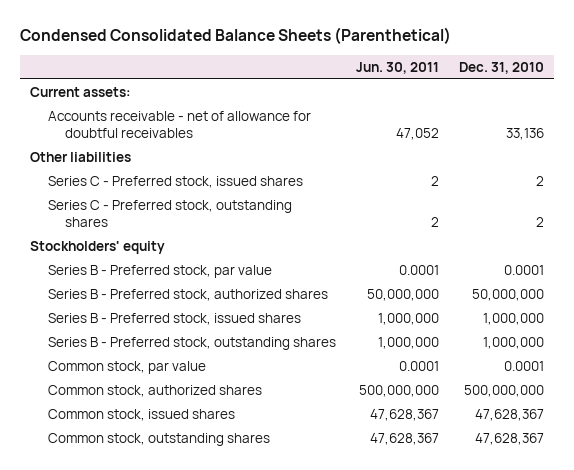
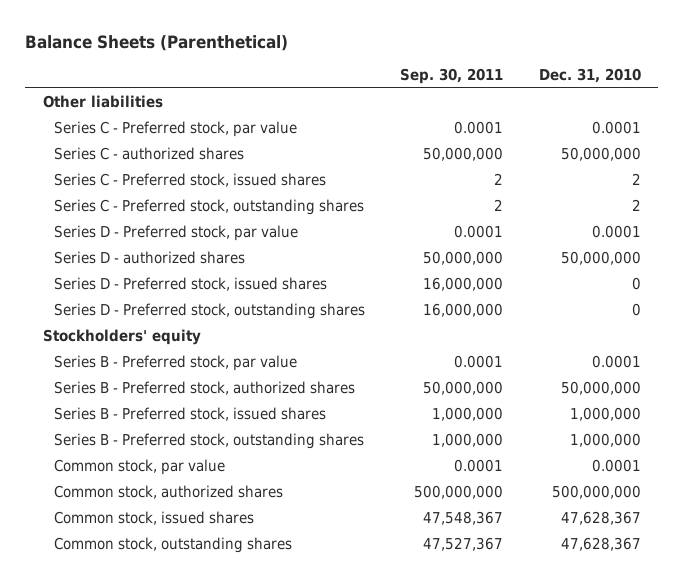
[20,27,452,45] Condensed Consolidated Balance Sheets (Parenthetical) -> [25,34,289,51] Balance Sheets (Parenthetical)
[355,61,439,74] Jun. 30, 2011 -> none
none -> [400,68,504,85] Sep. 30, 2011
[30,86,132,97] Current assets: -> none
[47,110,311,139] Accounts receivable - net of allowance for doubtful receivables -> none
none -> [53,121,297,138] Series C - Preferred stock, par value
none -> [53,147,244,161] Series C - authorized shares
none -> [53,225,298,242] Series D - Preferred stock, par value
none -> [53,251,245,265] Series D - authorized shares
none -> [53,277,327,292] Series D - Preferred stock, issued shares
none -> [53,303,365,320] Series D - Preferred stock, outstanding shares

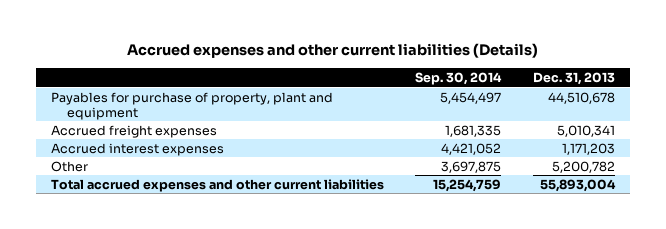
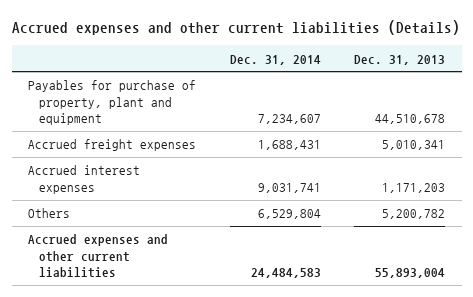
[415,71,503,85] Sep. 30, 2014 -> none
none -> [229,54,321,65] Dec. 31, 2014
[51,160,89,172] Other -> [28,208,71,219] Others
[51,178,385,192] Total accrued expenses and other current liabilities -> [28,234,169,279] Accrued expenses and other current liabilities

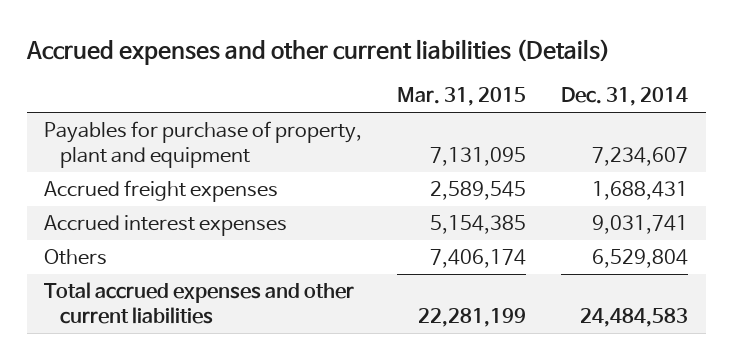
[354,54,446,65] Dec. 31, 2013 -> none
none -> [397,87,527,107] Mar. 31, 2015
[28,234,169,279] Accrued expenses and other current liabilities -> [44,282,355,324] Total accrued expenses and other current liabilities

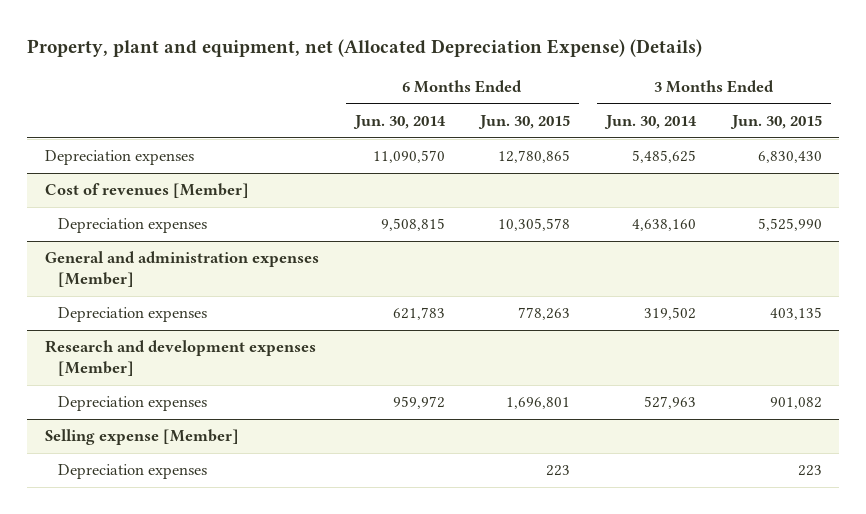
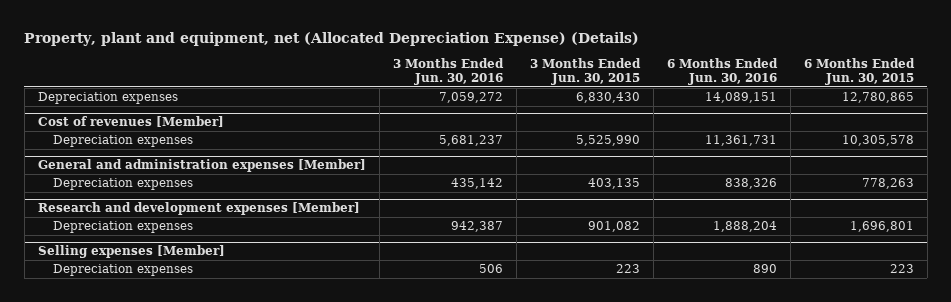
[352,115,446,130] Jun. 30, 2014 -> none
[603,115,697,130] Jun. 30, 2014 -> none
none -> [392,57,504,86] 3 Months Ended Jun. 30, 2016
none -> [666,57,778,86] 6 Months Ended Jun. 30, 2016
[44,429,239,446] Selling expense [Member] -> [37,245,225,259] Selling expenses [Member]

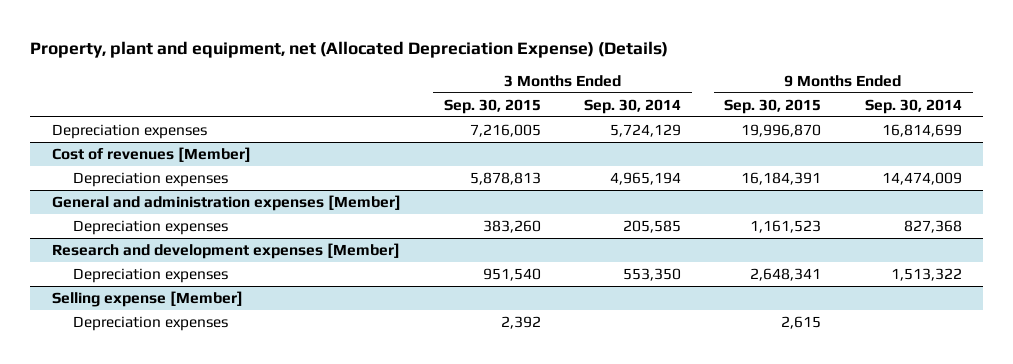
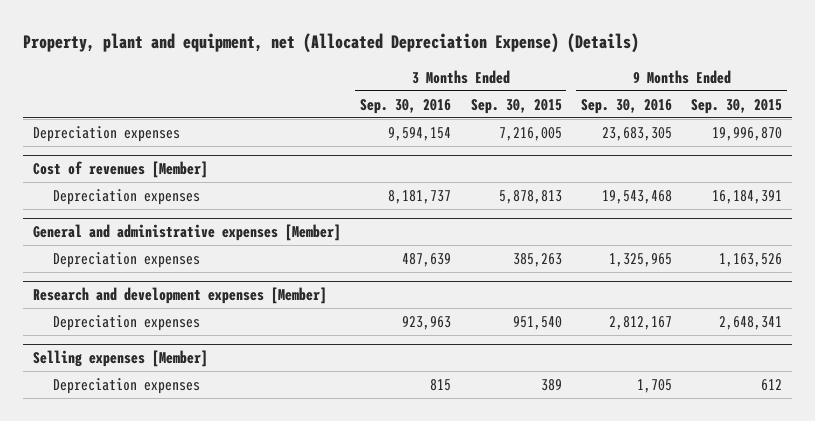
[584,98,682,114] Sep. 30, 2014 -> none
[864,98,962,114] Sep. 30, 2014 -> none
none -> [360,98,452,114] Sep. 30, 2016
none -> [580,98,672,114] Sep. 30, 2016
[51,194,401,211] General and administration expenses [Member] -> [32,224,341,242] General and administrative expenses [Member]
[482,219,541,233] 383,260 -> [512,253,562,268] 385,263
[750,219,822,233] 1,161,523 -> [719,253,783,268] 1,163,526
[51,290,243,307] Selling expense [Member] -> [32,350,208,368] Selling expenses [Member]
[500,315,541,329] 2,392 -> [540,379,562,392] 389
[781,315,822,329] 2,615 -> [761,379,783,392] 612

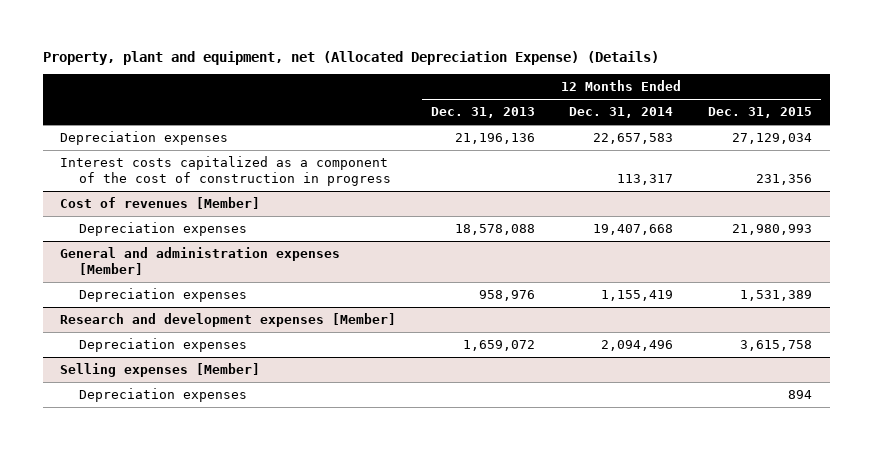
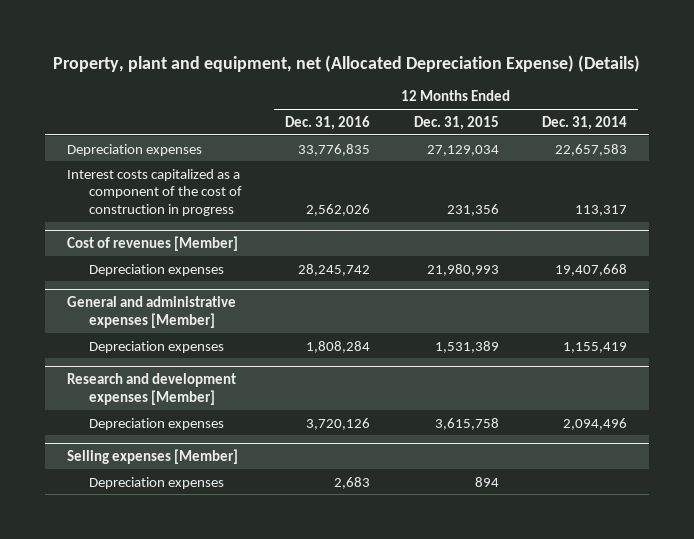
[430,107,535,119] Dec. 31, 2013 -> none
none -> [285,115,371,130] Dec. 31, 2016
[59,247,340,276] General and administration expenses [Member] -> [66,296,236,329] General and administrative expenses [Member]

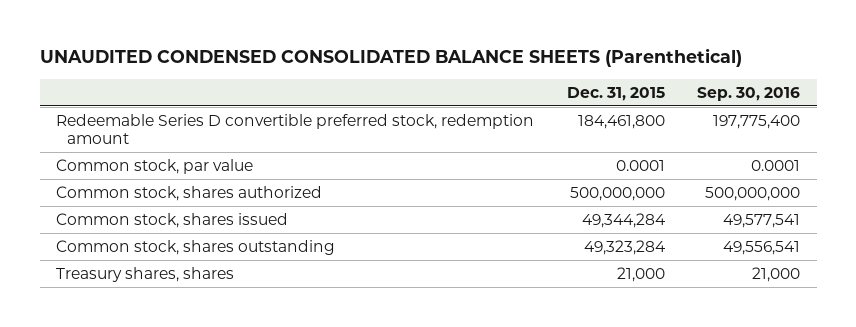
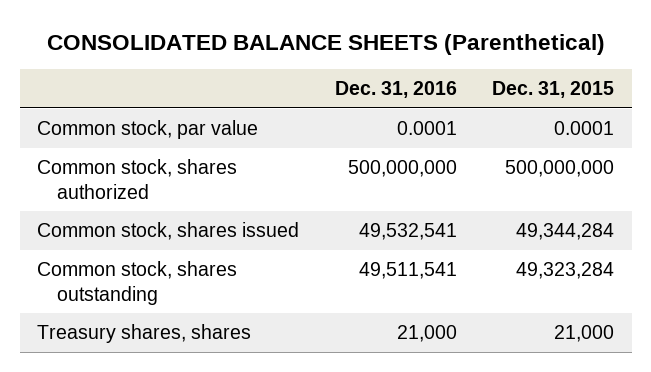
[39,48,742,68] UNAUDITED CONDENSED CONSOLIDATED BALANCE SHEETS (Parenthetical) -> [46,33,605,55] CONSOLIDATED BALANCE SHEETS (Parenthetical)
[697,86,801,101] Sep. 30, 2016 -> none
none -> [334,81,457,99] Dec. 31, 2016
[55,113,534,144] Redeemable Series D convertible preferred stock, redemption amount -> none

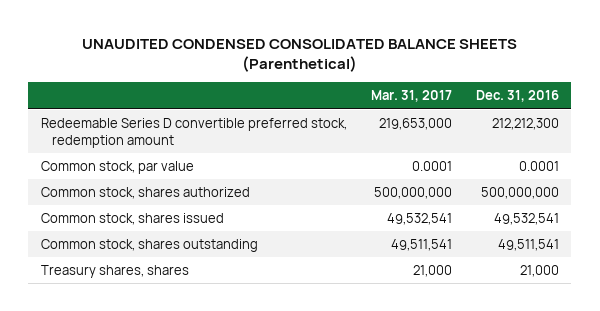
[46,33,605,55] CONSOLIDATED BALANCE SHEETS (Parenthetical) -> [81,38,517,73] UNAUDITED CONDENSED CONSOLIDATED BALANCE SHEETS (Parenthetical)
[491,81,614,99] Dec. 31, 2015 -> none
none -> [370,90,452,103] Mar. 31, 2017
none -> [40,117,347,149] Redeemable Series D convertible preferred stock, redemption amount

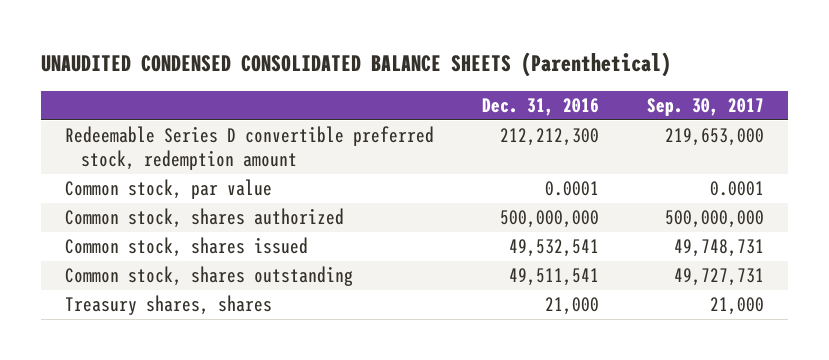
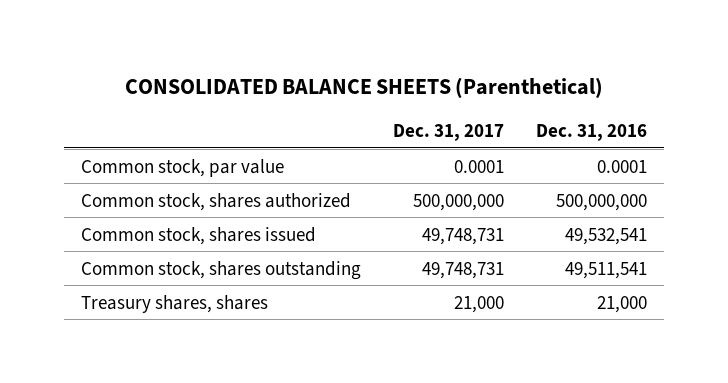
[41,52,672,78] UNAUDITED CONDENSED CONSOLIDATED BALANCE SHEETS (Parenthetical) -> [124,77,603,99] CONSOLIDATED BALANCE SHEETS (Parenthetical)
[647,98,765,117] Sep. 30, 2017 -> none
none -> [392,124,504,142] Dec. 31, 2017
[65,126,435,171] Redeemable Series D convertible preferred stock, redemption amount -> none

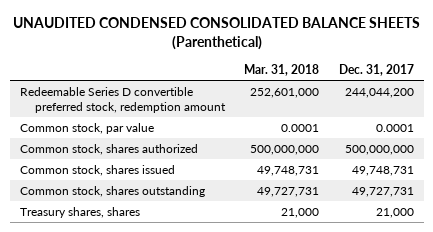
[124,77,603,99] CONSOLIDATED BALANCE SHEETS (Parenthetical) -> [12,17,420,51] UNAUDITED CONDENSED CONSOLIDATED BALANCE SHEETS (Parenthetical)
[536,124,648,142] Dec. 31, 2016 -> none
none -> [244,64,320,77] Mar. 31, 2018
none -> [19,86,226,114] Redeemable Series D convertible preferred stock, redemption amount
[421,261,504,279] 49,748,731 -> [351,186,414,197] 49,727,731

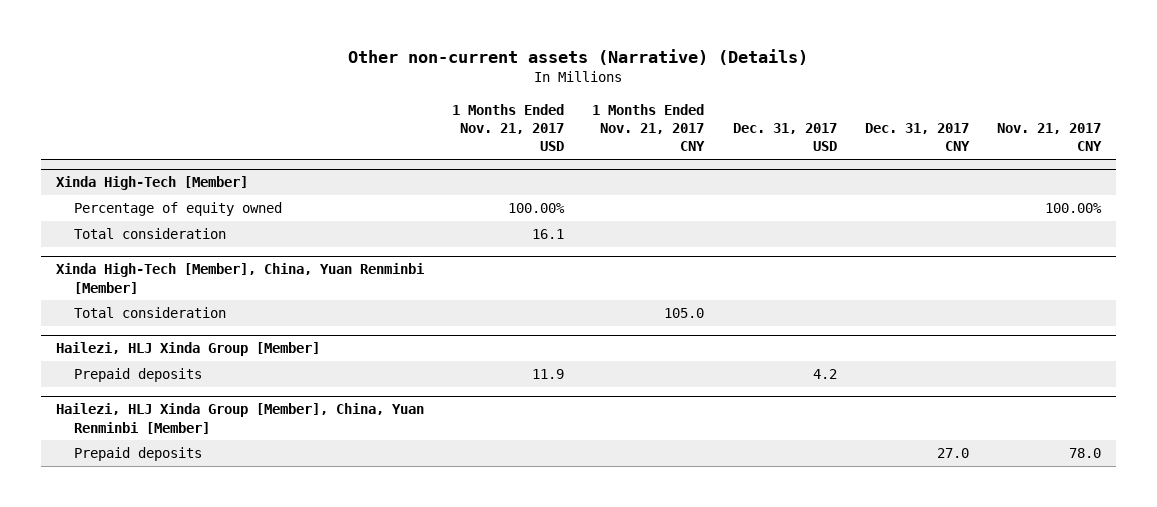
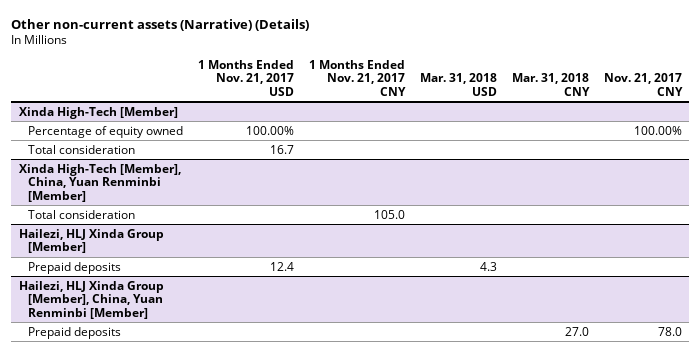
[732,123,837,152] Dec. 31, 2017 USD -> none
[865,123,971,152] Dec. 31, 2017 CNY -> none
none -> [420,73,498,96] Mar. 31, 2018 USD
none -> [511,73,590,96] Mar. 31, 2018 CNY
[531,228,564,239] 16.1 -> [270,144,295,154] 16.7
[531,368,564,379] 11.9 -> [270,261,295,271] 12.4

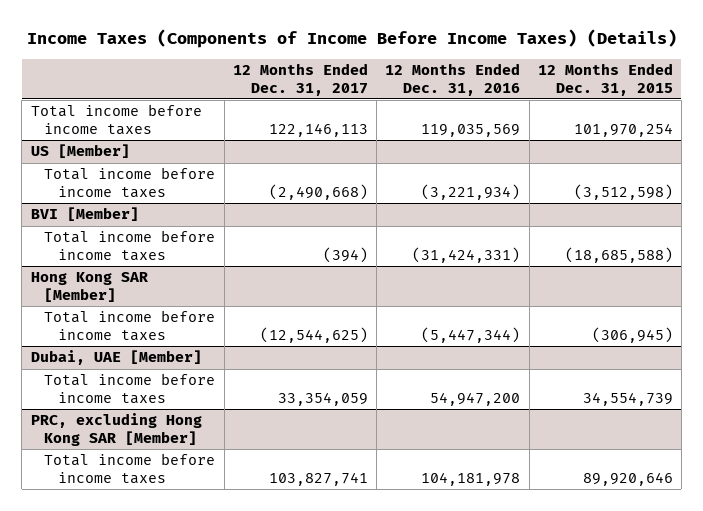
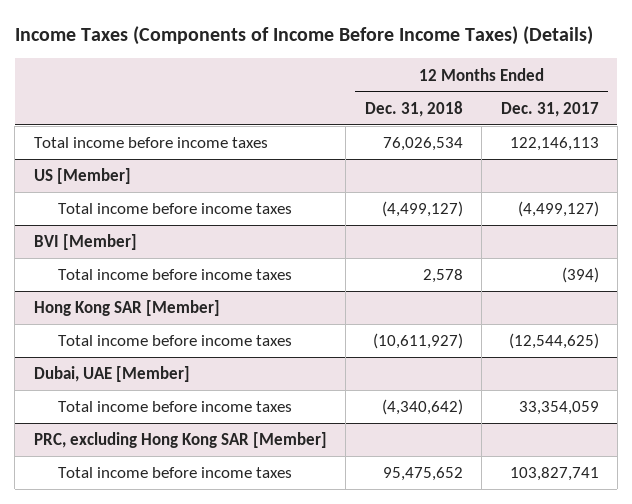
[385,63,521,96] 12 Months Ended Dec. 31, 2016 -> none
[537,63,673,96] 12 Months Ended Dec. 31, 2015 -> none
none -> [364,100,463,117] Dec. 31, 2018
[268,183,368,200] (2,490,668) -> [517,201,599,218] (4,499,127)

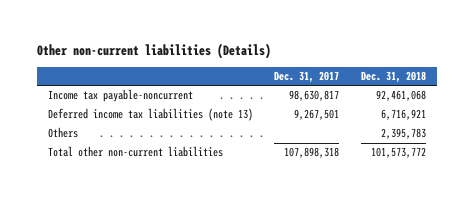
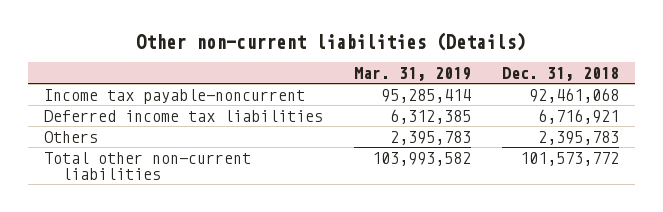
[274,70,340,83] Dec. 31, 2017 -> none
none -> [353,66,471,81] Mar. 31, 2019
[47,108,253,122] Deferred income tax liabilities (note 13) -> [43,109,323,122] Deferred income tax liabilities

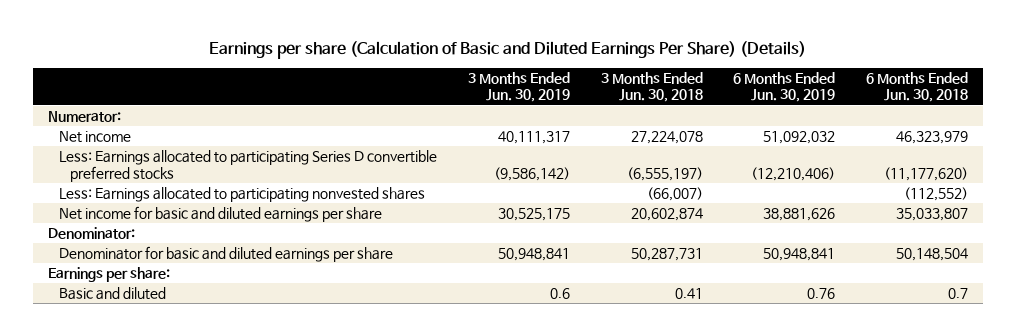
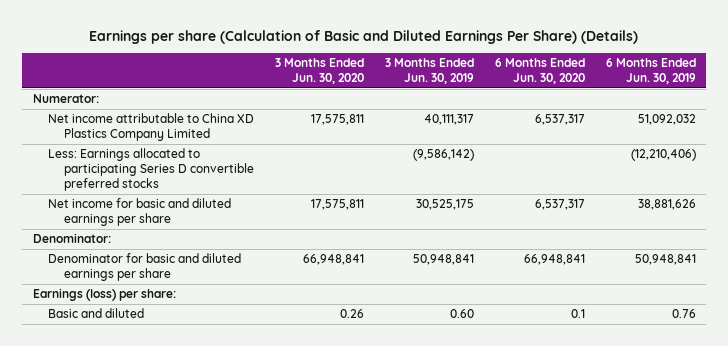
[600,71,703,103] 3 Months Ended Jun. 30, 2018 -> none
[865,71,968,103] 6 Months Ended Jun. 30, 2018 -> none
none -> [275,58,365,85] 3 Months Ended Jun. 30, 2020
none -> [495,58,586,85] 6 Months Ended Jun. 30, 2020
[59,131,132,144] Net income -> [48,113,255,142] Net income attributable to China XD Plastics Company Limited
[59,187,426,203] Less: Earnings allocated to participating nonvested shares -> none
[48,267,171,283] Earnings per share: -> [32,288,176,302] Earnings (loss) per share:
[549,288,570,300] 0.6 -> [450,309,475,319] 0.60

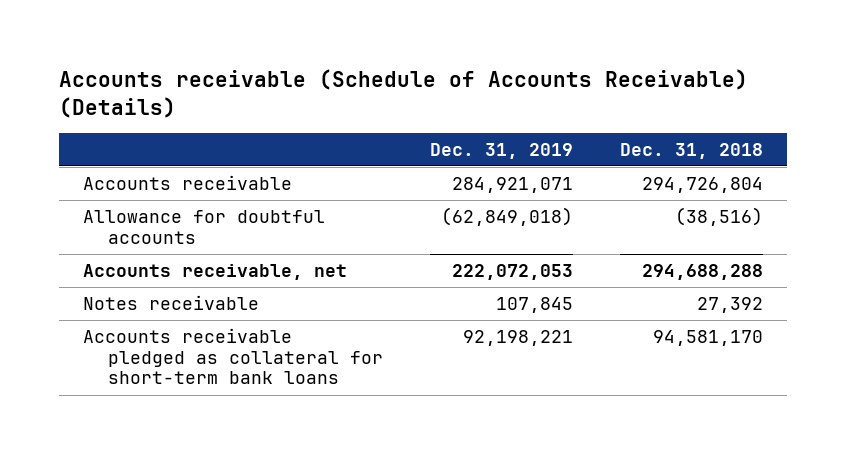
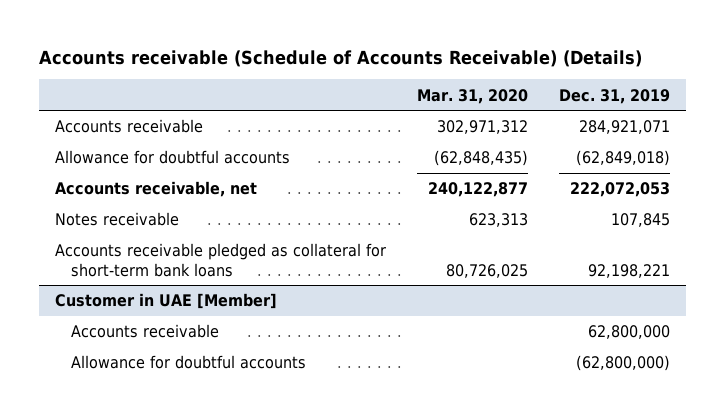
[619,142,763,159] Dec. 31, 2018 -> none
none -> [417,88,529,104] Mar. 31, 2020
none -> [54,293,277,310] Customer in UAE [Member]
none -> [71,324,220,339] Accounts receivable
none -> [71,355,307,370] Allowance for doubtful accounts

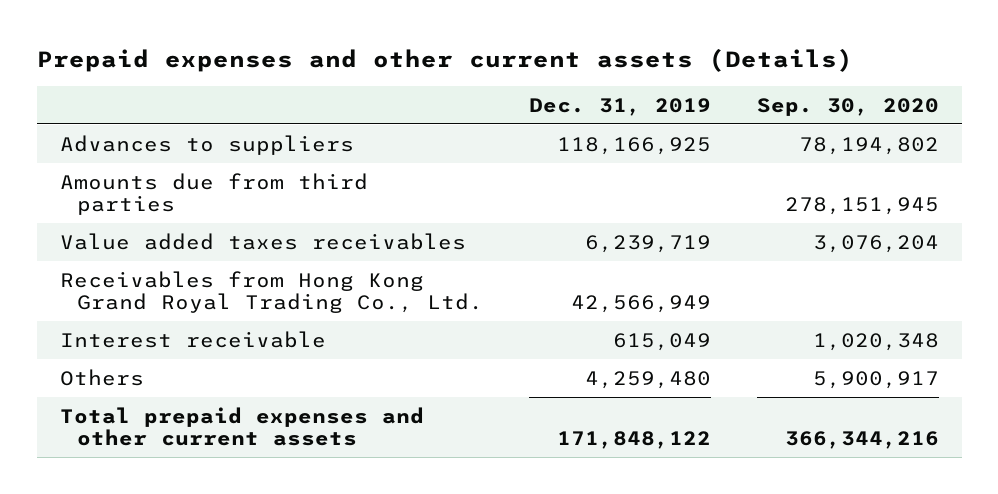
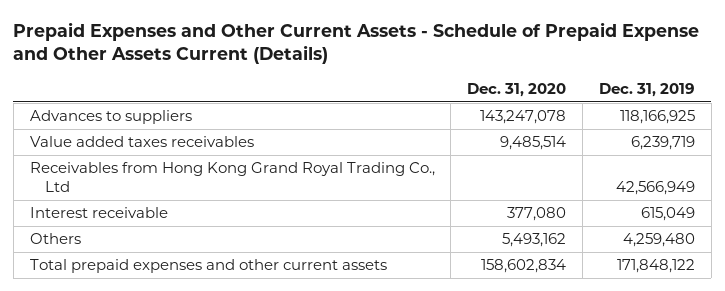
[36,47,853,72] Prepaid expenses and other current assets (Details) -> [13,21,700,65] Prepaid Expenses and Other Current Assets - Schedule of Prepaid Expense and Other Assets Current (Details)
[756,97,939,116] Sep. 30, 2020 -> none
none -> [467,82,567,97] Dec. 31, 2020
[59,172,368,216] Amounts due from third parties -> none
[59,270,483,314] Receivables from Hong Kong Grand Royal Trading Co., Ltd. -> [29,162,435,193] Receivables from Hong Kong Grand Royal Trading Co., Ltd

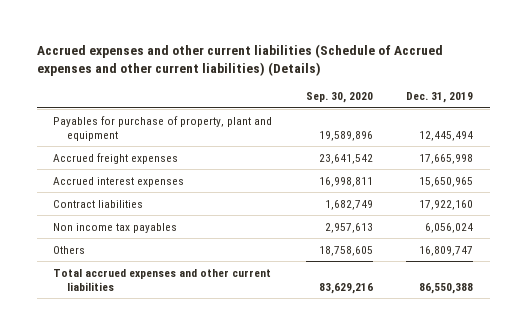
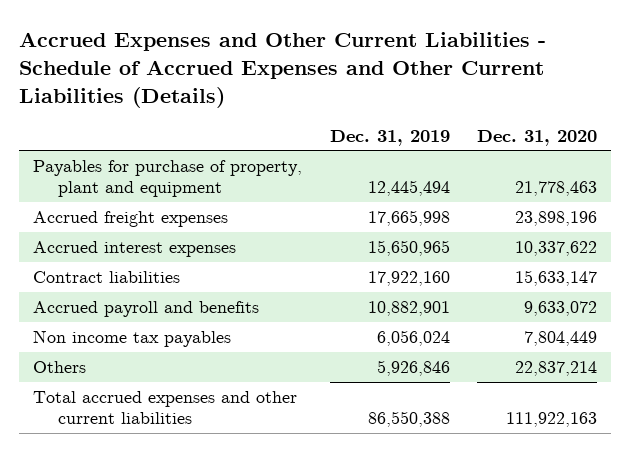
[36,43,443,76] Accrued expenses and other current liabilities (Schedule of Accrued expenses and other current liabilities) (Details) -> [19,32,547,108] Accrued Expenses and Other Current Liabilities - Schedule of Accrued Expenses and Other Current Liabilities (Details)
[305,92,373,104] Sep. 30, 2020 -> none
none -> [477,129,598,146] Dec. 31, 2020
none -> [33,301,260,318] Accrued payroll and benefits
[419,245,474,256] 16,809,747 -> [376,360,450,377] 5,926,846

